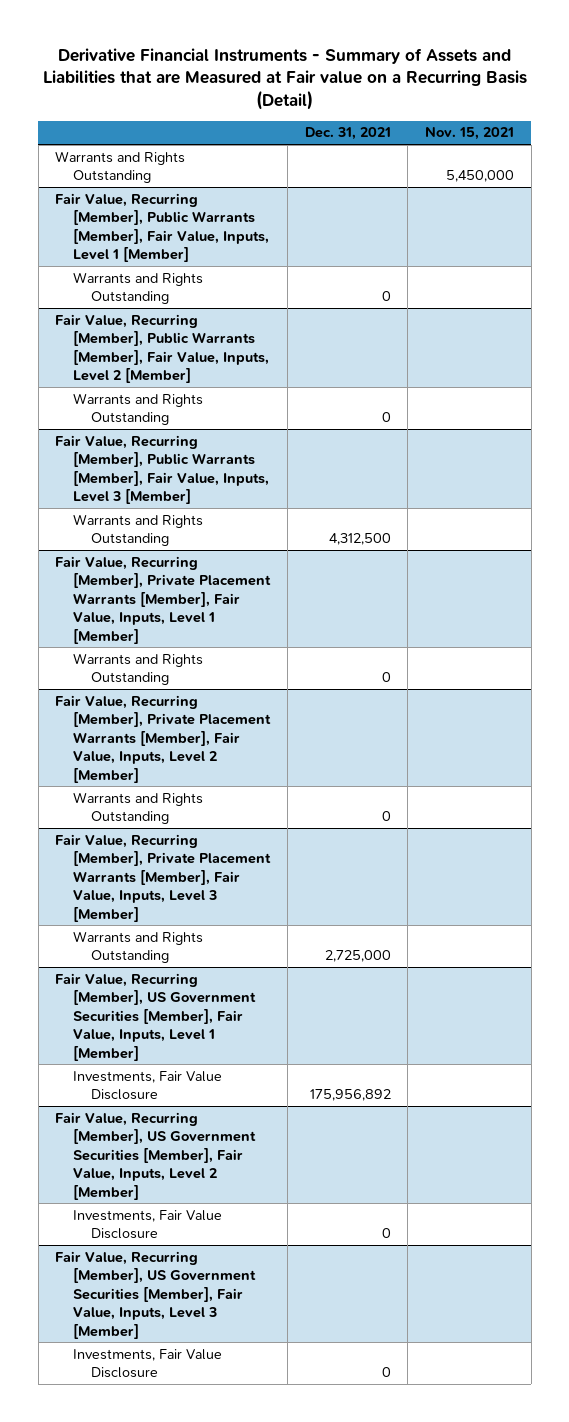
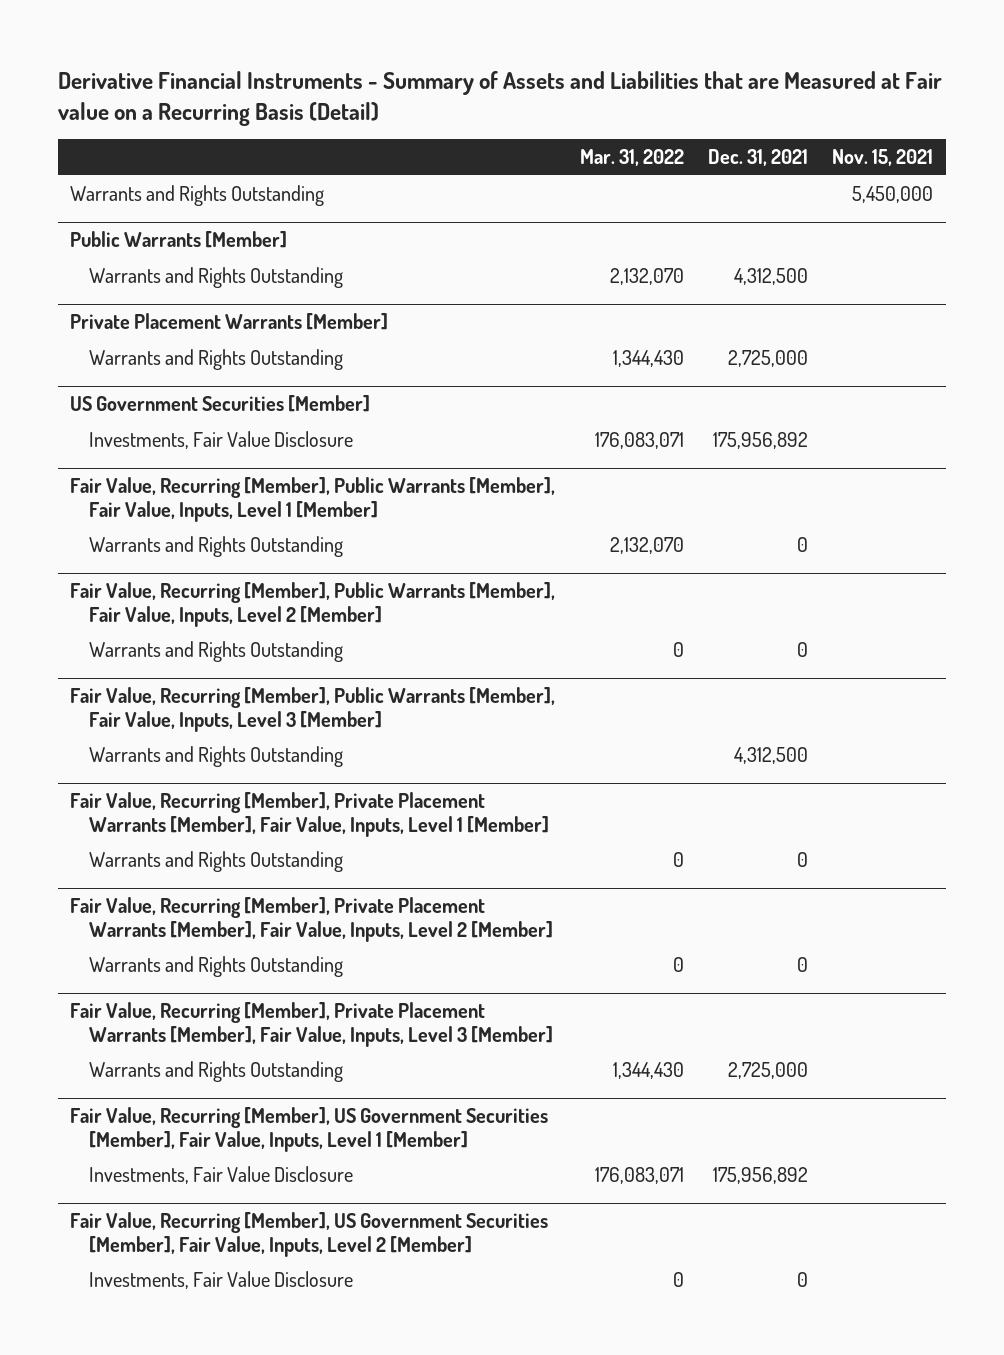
none -> [579,149,684,167] Mar. 31, 2022
none -> [70,231,288,249] Public Warrants [Member]
none -> [89,266,344,288] Warrants and Rights Outstanding
none -> [70,313,389,331] Private Placement Warrants [Member]
none -> [89,348,344,370] Warrants and Rights Outstanding
none -> [70,395,371,413] US Government Securities [Member]
none -> [89,430,354,449] Investments, Fair Value Disclosure
[55,1250,257,1339] Fair Value, Recurring [Member], US Government Securities [Member], Fair Value, Inputs, Level 3 [Member] -> none
[73,1348,223,1379] Investments, Fair Value Disclosure -> none

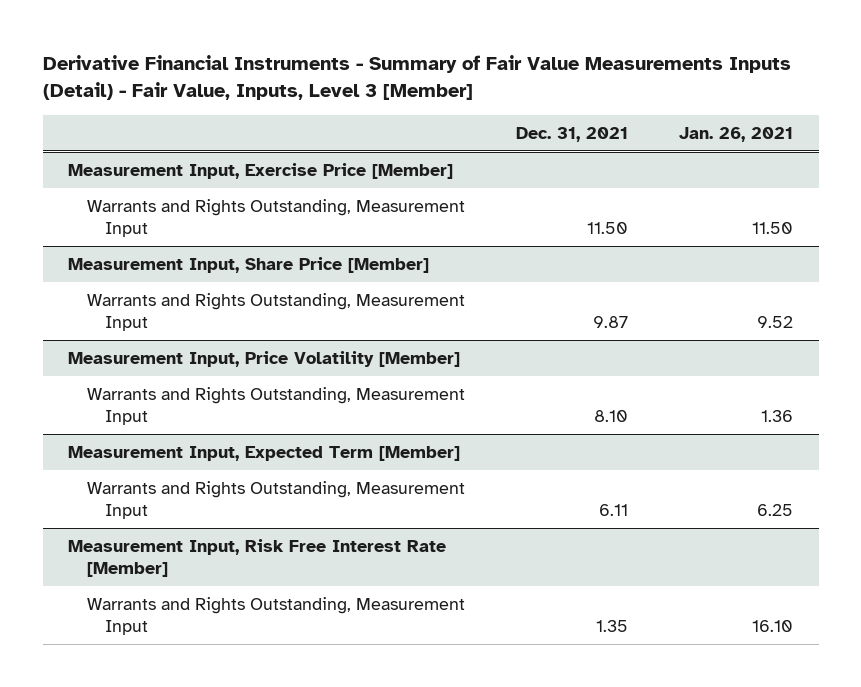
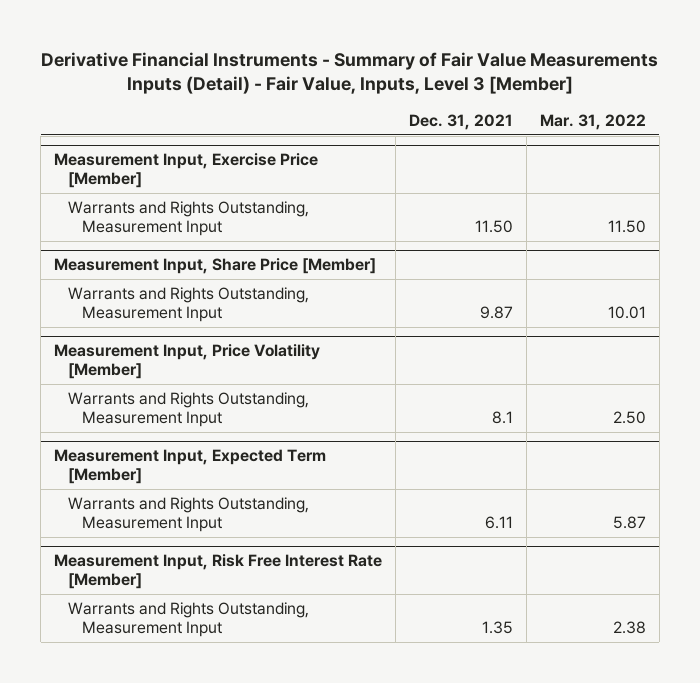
[679,126,794,142] Jan. 26, 2021 -> none
none -> [540,113,647,130] Mar. 31, 2022
[593,410,628,423] 8.10 -> [492,410,514,424] 8.1

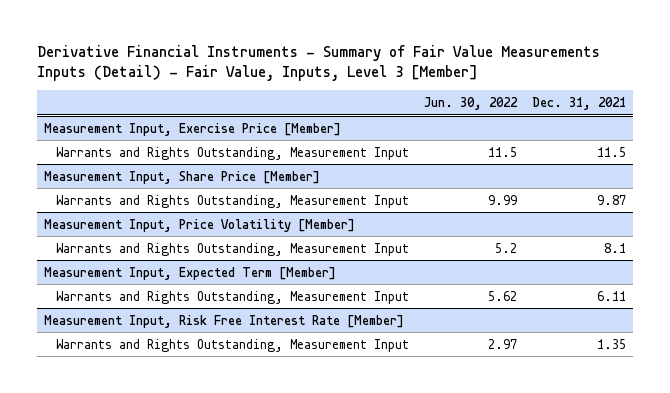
[540,113,647,130] Mar. 31, 2022 -> none
none -> [423,96,518,110] Jun. 30, 2022
[475,219,514,233] 11.50 -> [596,146,626,157] 11.5

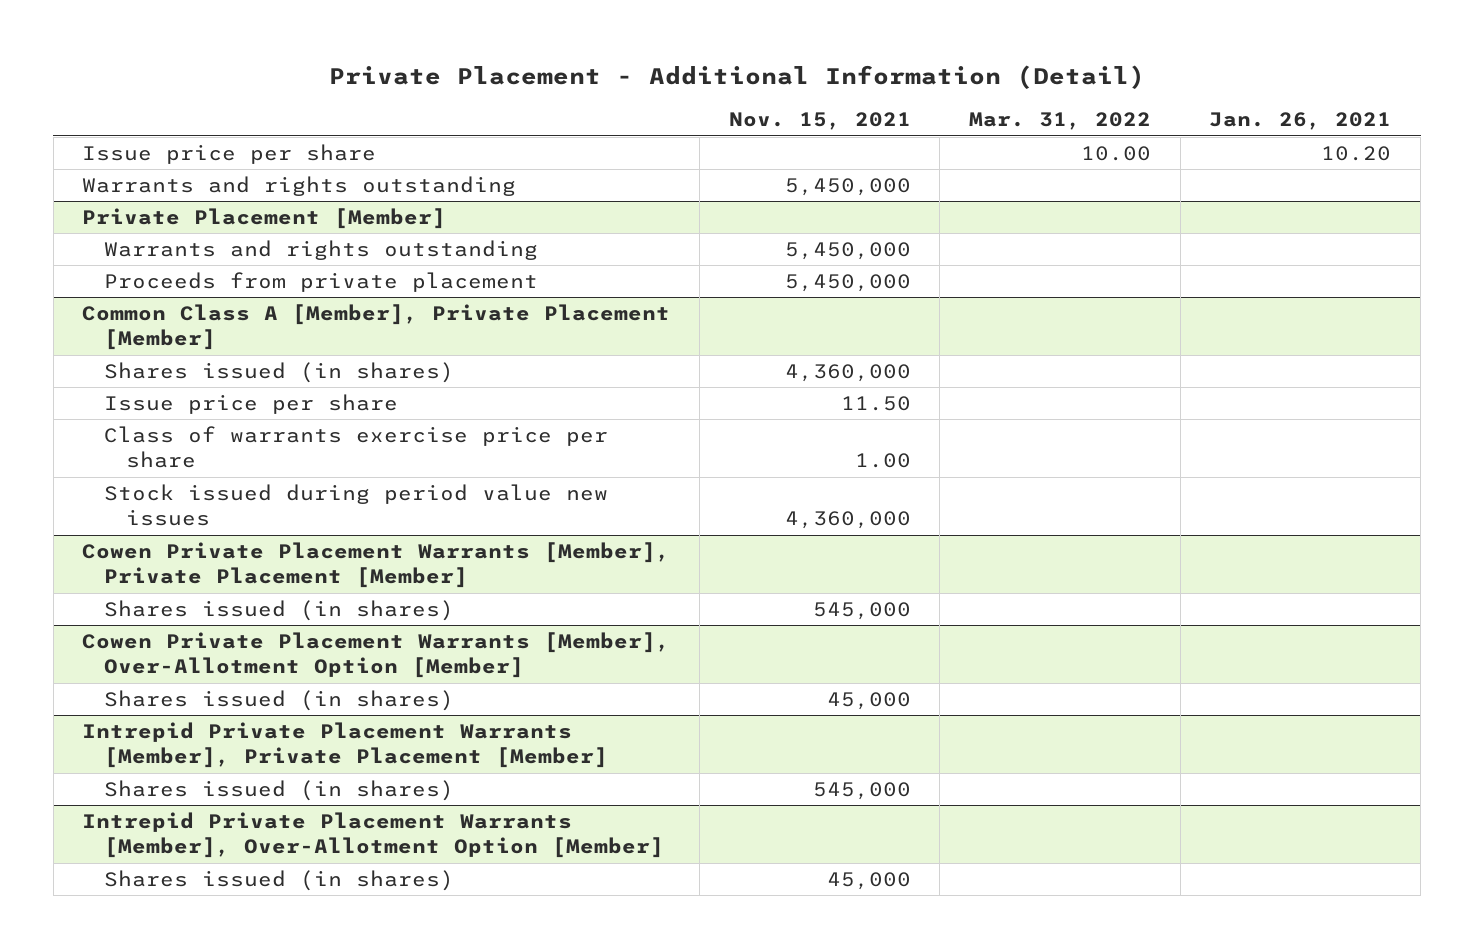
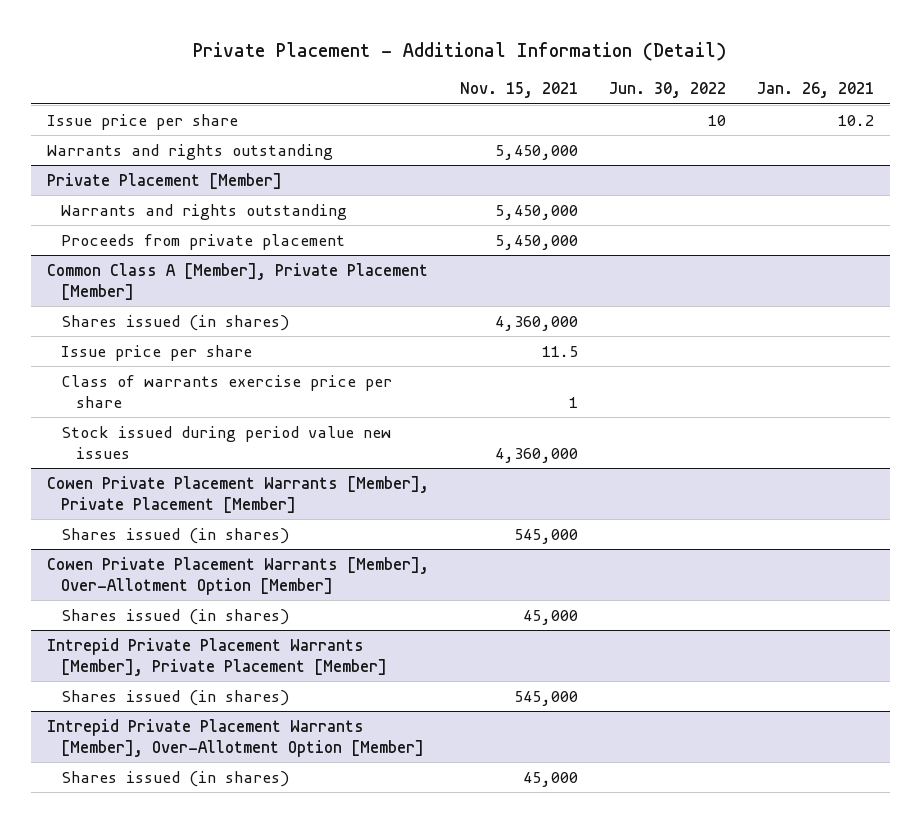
[969,112,1152,131] Mar. 31, 2022 -> none
none -> [608,82,726,99] Jun. 30, 2022
[1321,145,1392,161] 10.20 -> [838,114,875,126] 10.2
[840,395,911,411] 11.50 -> [541,345,578,357] 11.5
[854,453,911,469] 1.00 -> [568,396,578,408] 1

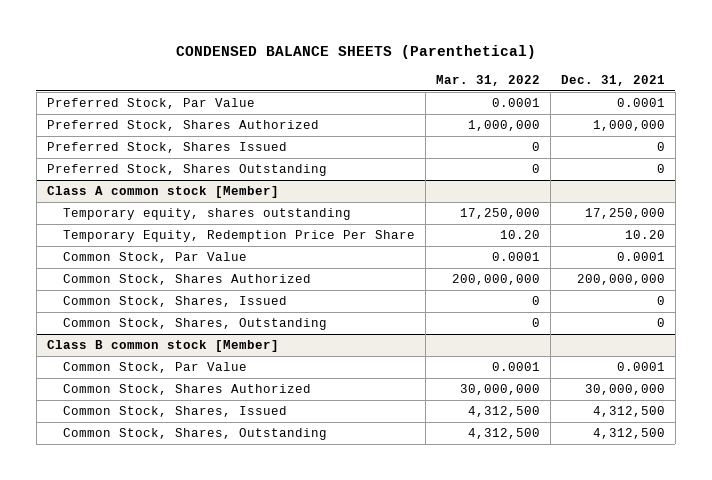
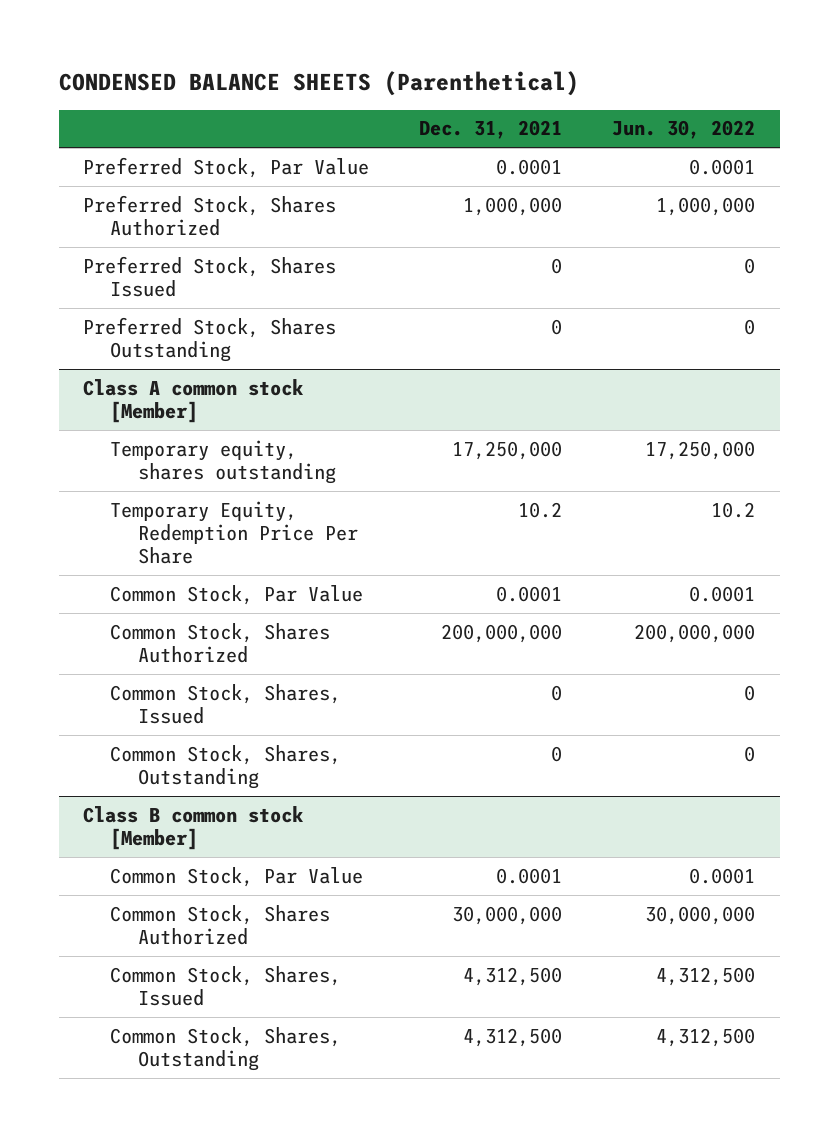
[435,74,540,86] Mar. 31, 2022 -> none
none -> [611,120,755,140] Jun. 30, 2022
[624,230,665,240] 10.20 -> [518,501,563,518] 10.2

